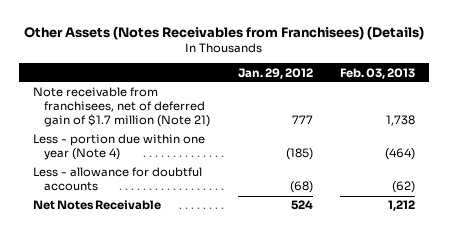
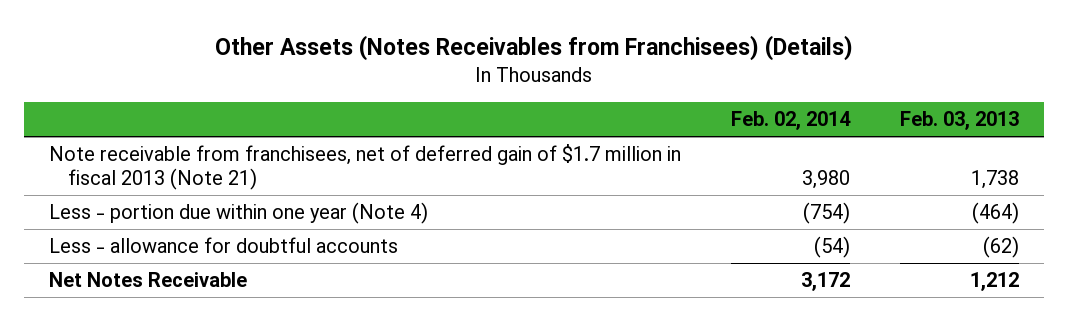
[237,67,313,79] Jan. 29, 2012 -> none
none -> [730,111,851,131] Feb. 02, 2014
[33,87,211,128] Note receivable from franchisees, net of deferred gain of $1.7 million (Note 21) -> [48,144,681,190] Note receivable from franchisees, net of deferred gain of $1.7 million in fiscal 2013 (Note 21)

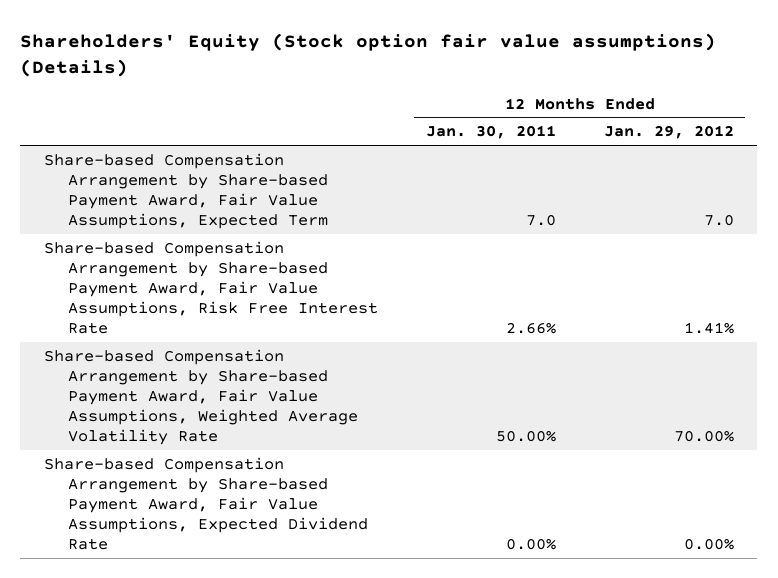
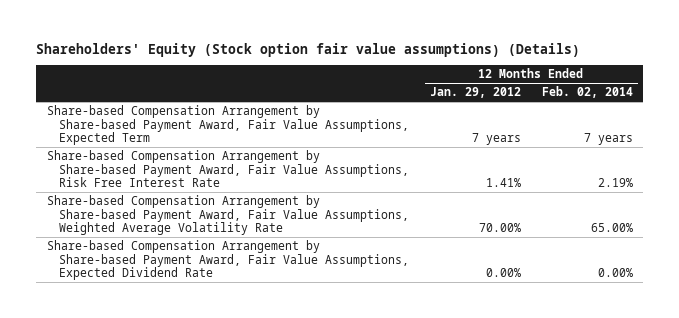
[425,125,556,140] Jan. 30, 2011 -> none
none -> [541,86,633,99] Feb. 02, 2014
[703,213,734,226] 7.0 -> [471,133,521,146] 7 years

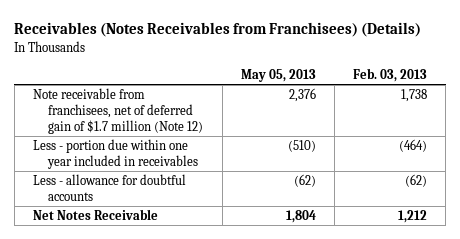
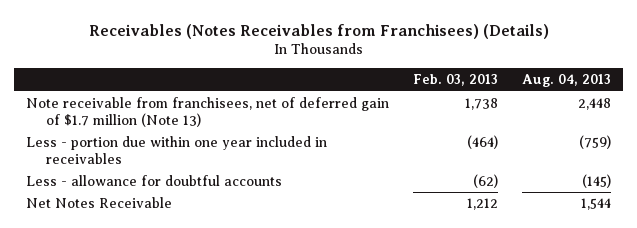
[240,69,316,83] May 05, 2013 -> none
none -> [521,74,611,88] Aug. 04, 2013
[32,88,204,135] Note receivable from franchisees, net of deferred gain of $1.7 million (Note 12) -> [26,97,390,127] Note receivable from franchisees, net of deferred gain of $1.7 million (Note 13)

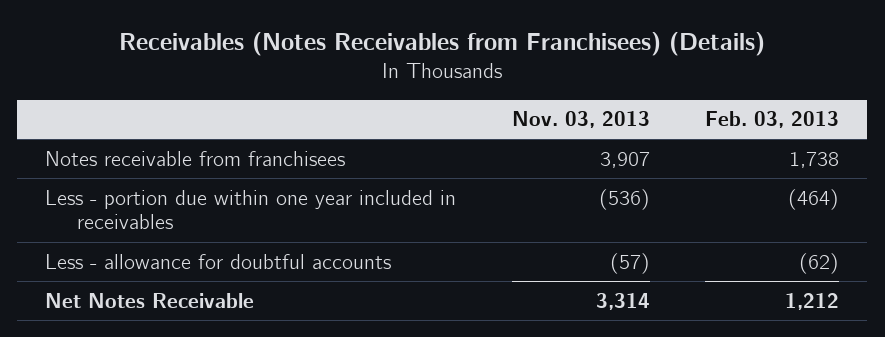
[521,74,611,88] Aug. 04, 2013 -> none
none -> [511,111,650,129] Nov. 03, 2013
[26,97,390,127] Note receivable from franchisees, net of deferred gain of $1.7 million (Note 13) -> [45,150,346,166] Notes receivable from franchisees

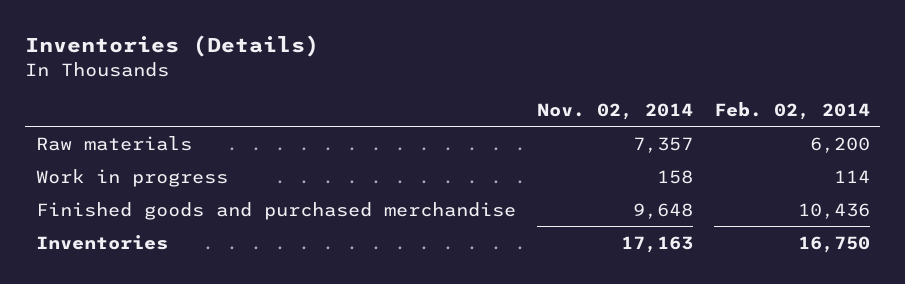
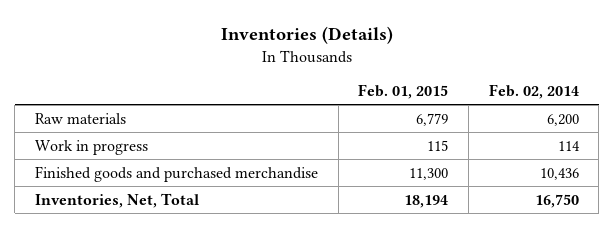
[536,102,693,120] Nov. 02, 2014 -> none
none -> [358,84,449,100] Feb. 01, 2015
[35,234,168,250] Inventories -> [34,192,199,208] Inventories, Net, Total

